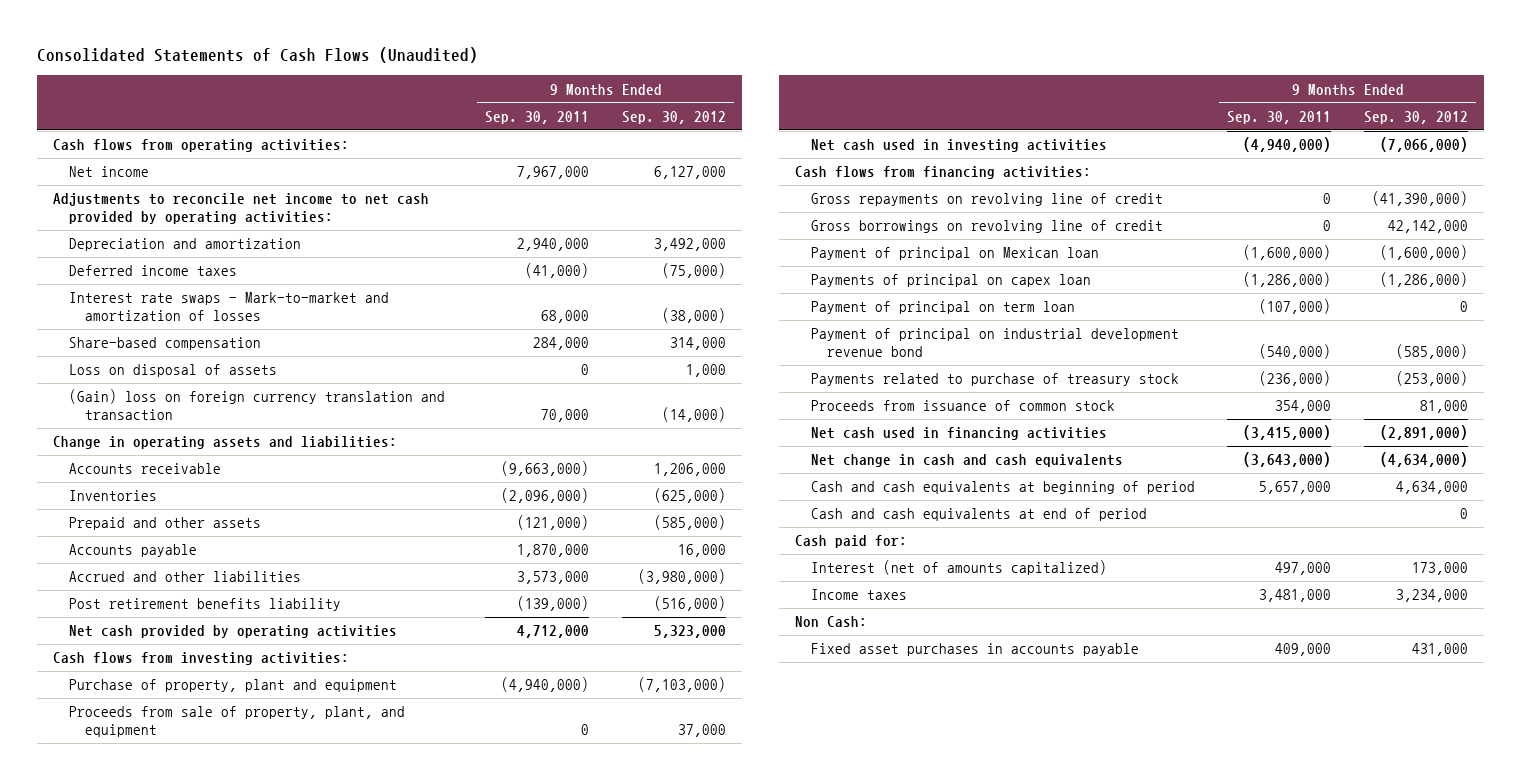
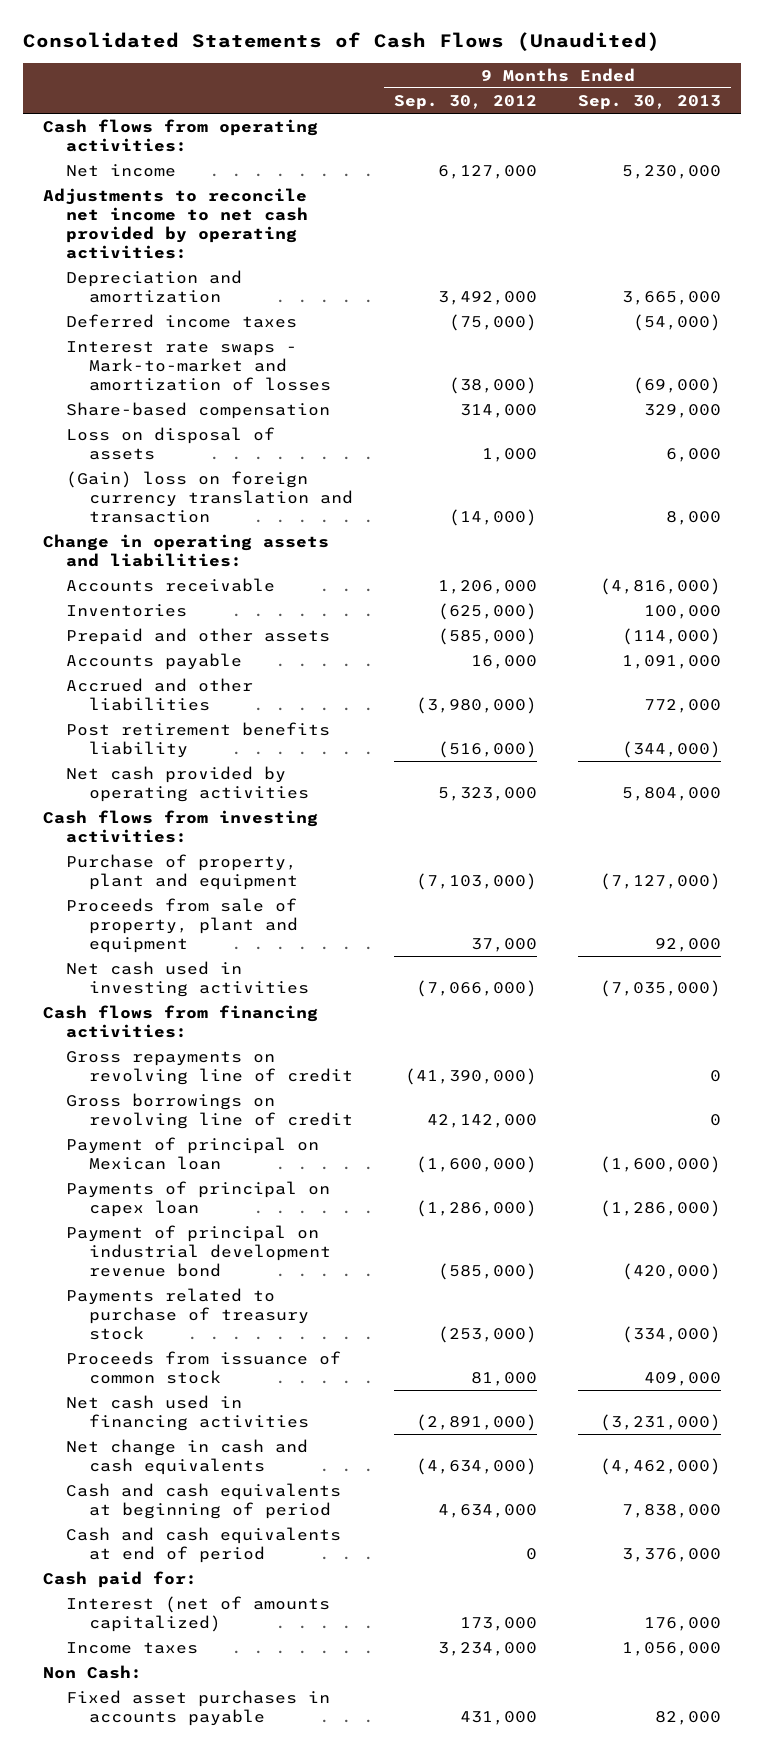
[485,110,590,124] Sep. 30, 2011 -> none
none -> [577,95,721,111] Sep. 30, 2013
[68,706,405,738] Proceeds from sale of property, plant, and equipment -> [66,898,299,953] Proceeds from sale of property, plant and equipment
[810,301,1075,315] Payment of principal on term loan -> none

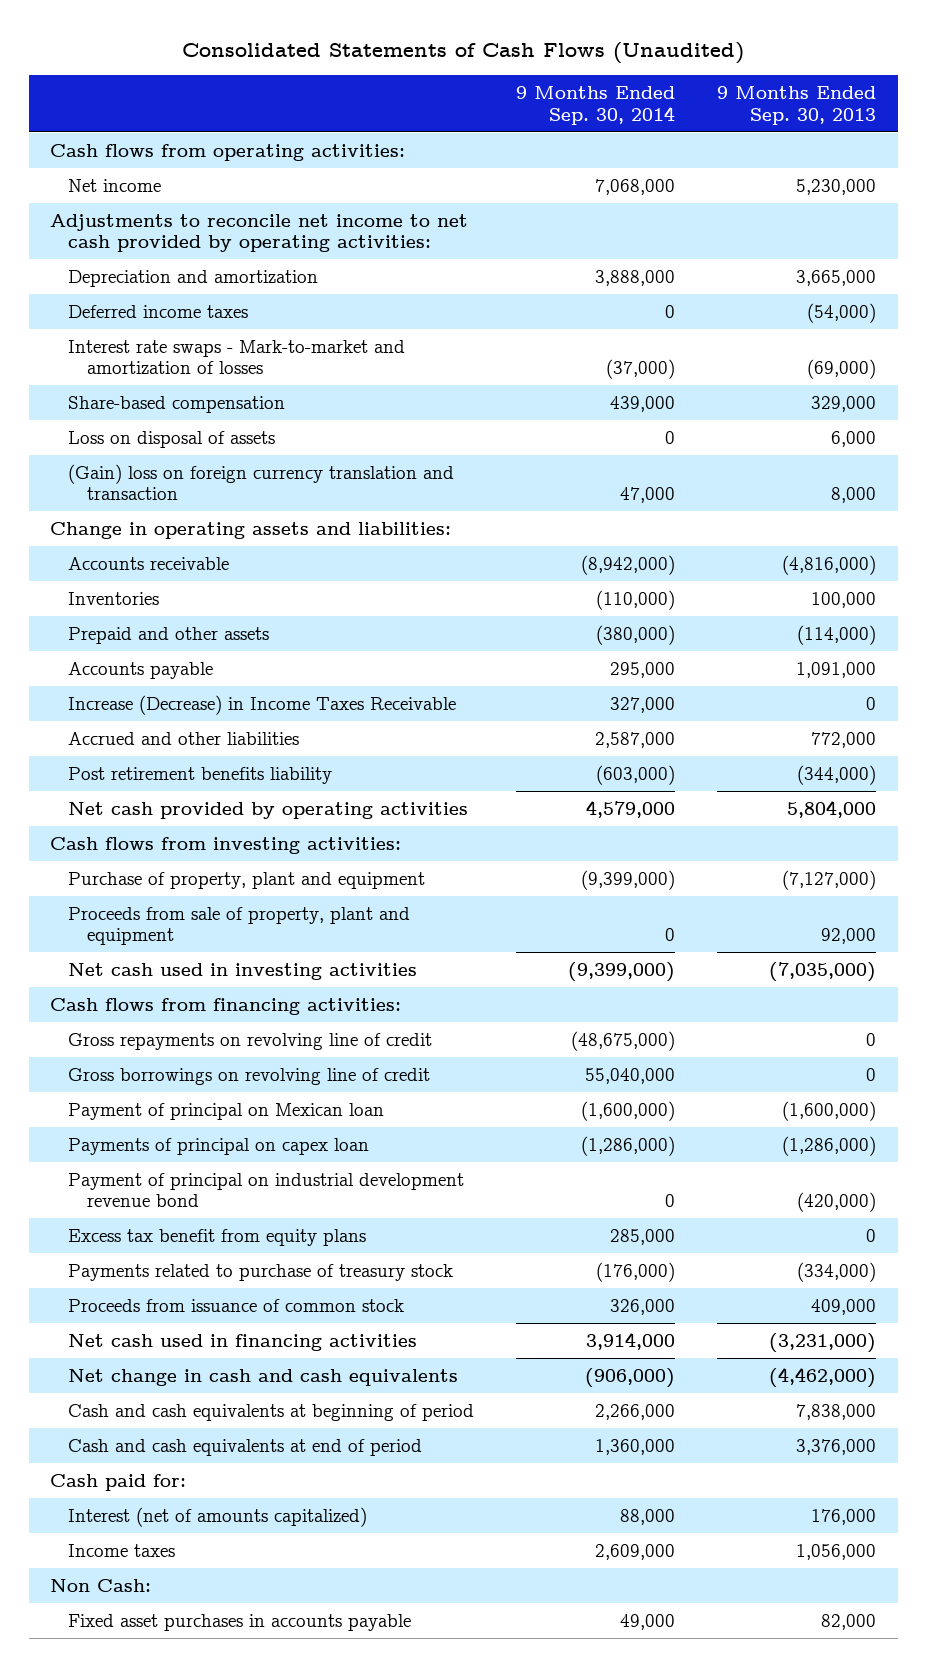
[394,95,538,111] Sep. 30, 2012 -> none
none -> [516,86,676,125] 9 Months Ended Sep. 30, 2014
none -> [68,694,457,715] Increase (Decrease) in Income Taxes Receivable
none -> [68,1228,367,1246] Excess tax benefit from equity plans

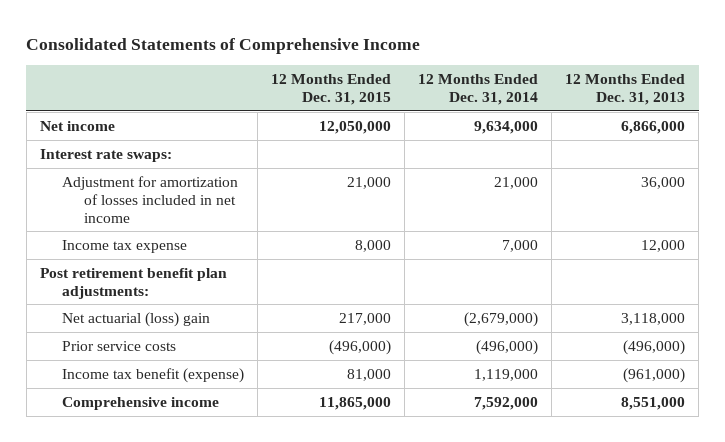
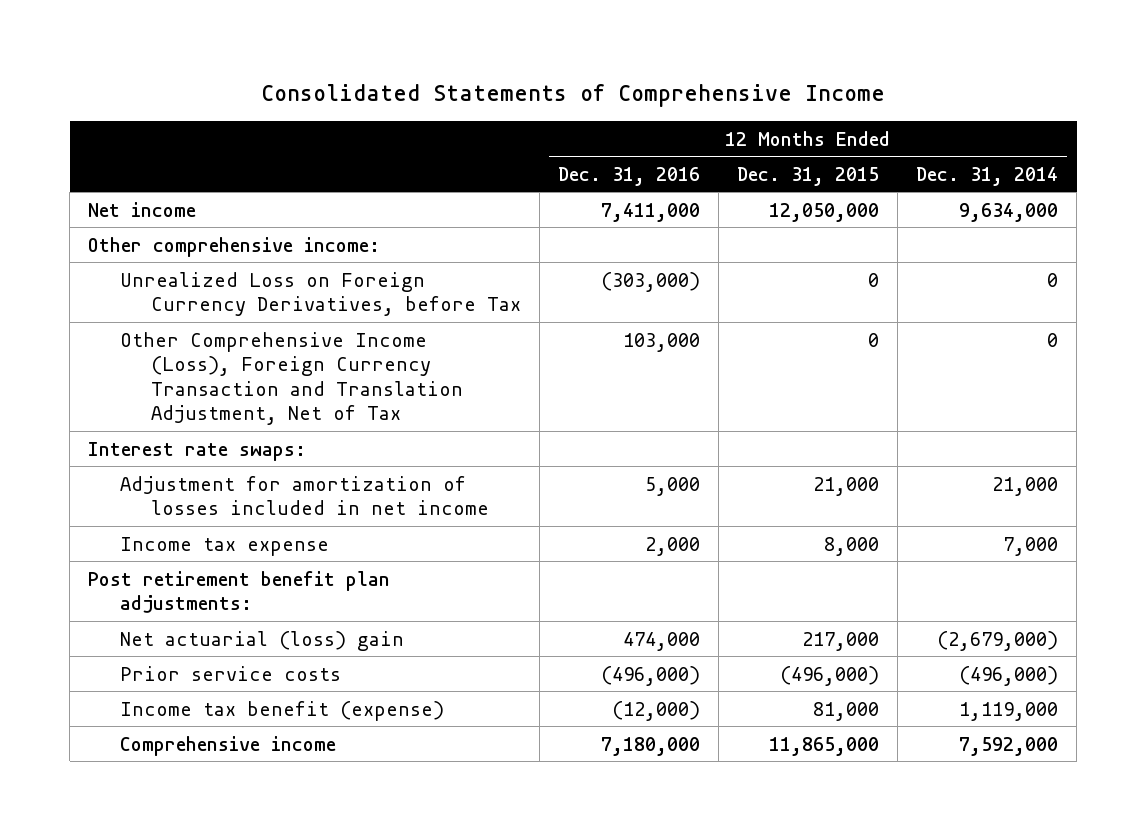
[565,74,686,106] 12 Months Ended Dec. 31, 2013 -> none
none -> [558,166,701,186] Dec. 31, 2016
none -> [88,236,381,257] Other comprehensive income:
none -> [119,271,521,317] Unrealized Loss on Foreign Currency Derivatives, before Tax
none -> [119,331,463,426] Other Comprehensive Income (Loss), Foreign Currency Transaction and Translation Adjustment, Net of Tax

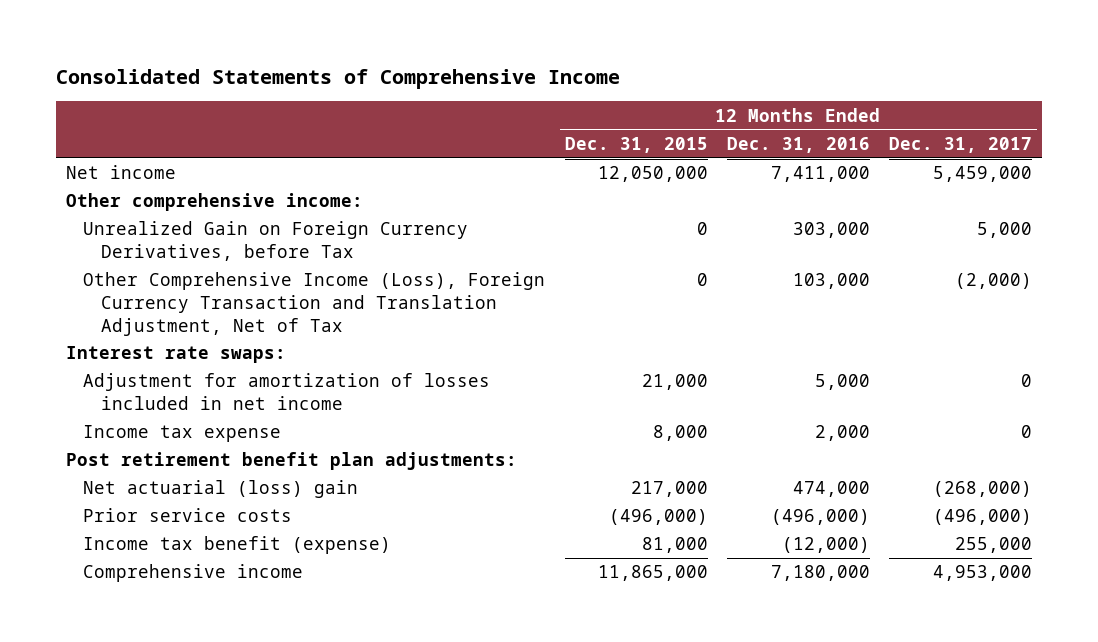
[916,166,1059,186] Dec. 31, 2014 -> none
none -> [889,136,1033,153] Dec. 31, 2017
[119,271,521,317] Unrealized Loss on Foreign Currency Derivatives, before Tax -> [83,221,469,262] Unrealized Gain on Foreign Currency Derivatives, before Tax
[601,271,701,292] (303,000) -> [792,222,870,239] 303,000

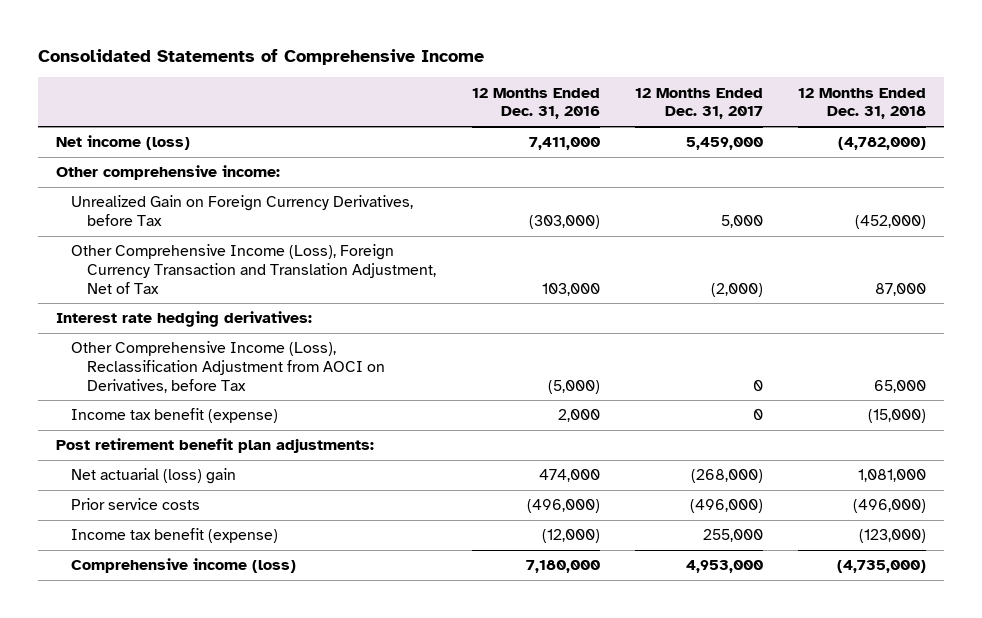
[564,136,708,153] Dec. 31, 2015 -> none
none -> [798,87,927,120] 12 Months Ended Dec. 31, 2018
[65,165,176,180] Net income -> [55,135,190,151] Net income (loss)
[792,222,870,239] 303,000 -> [528,214,600,229] (303,000)
[83,373,491,411] Adjustment for amortization of losses included in net income -> none
[65,346,286,364] Interest rate swaps: -> [55,311,312,328] Interest rate hedging derivatives:
none -> [71,341,386,393] Other Comprehensive Income (Loss), Reclassification Adjustment from AOCI on Derivatives, before Tax
[83,425,282,443] Income tax expense -> [71,408,279,424] Income tax benefit (expense)
[83,564,304,583] Comprehensive income -> [71,558,297,574] Comprehensive income (loss)

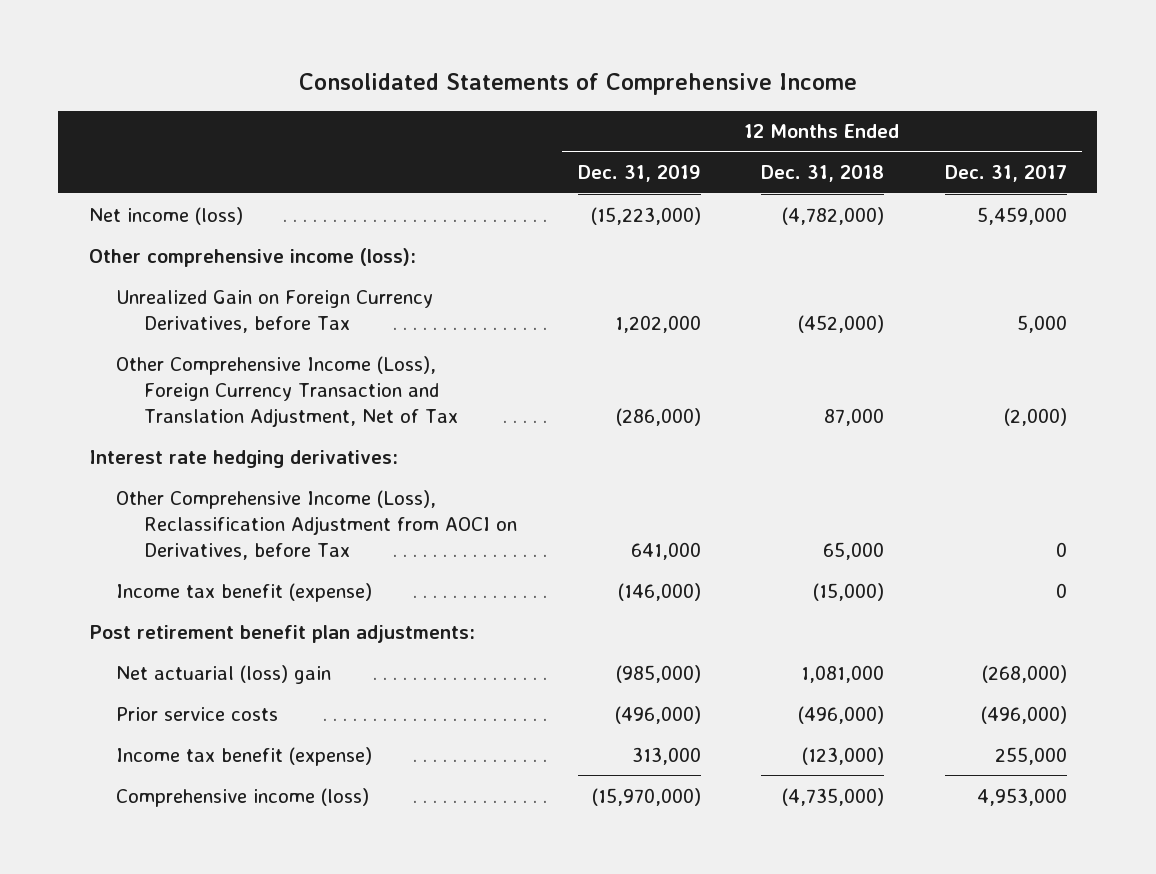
[471,87,600,120] 12 Months Ended Dec. 31, 2016 -> none
none -> [577,165,701,183] Dec. 31, 2019
[55,165,280,181] Other comprehensive income: -> [88,247,416,267] Other comprehensive income (loss):

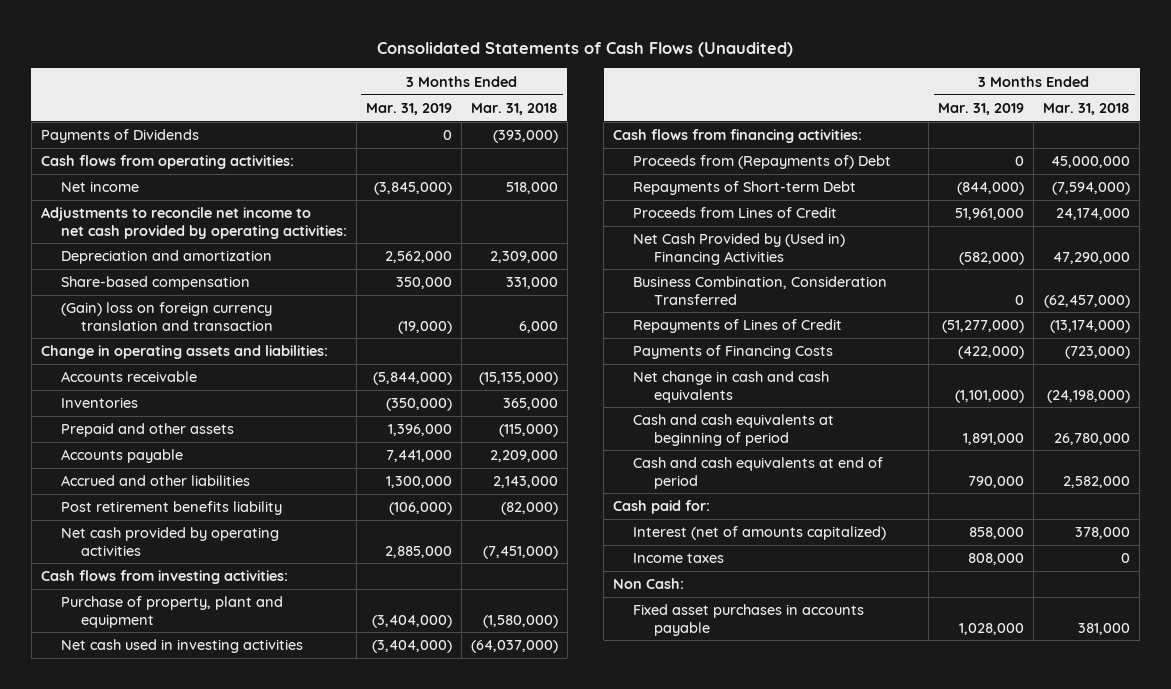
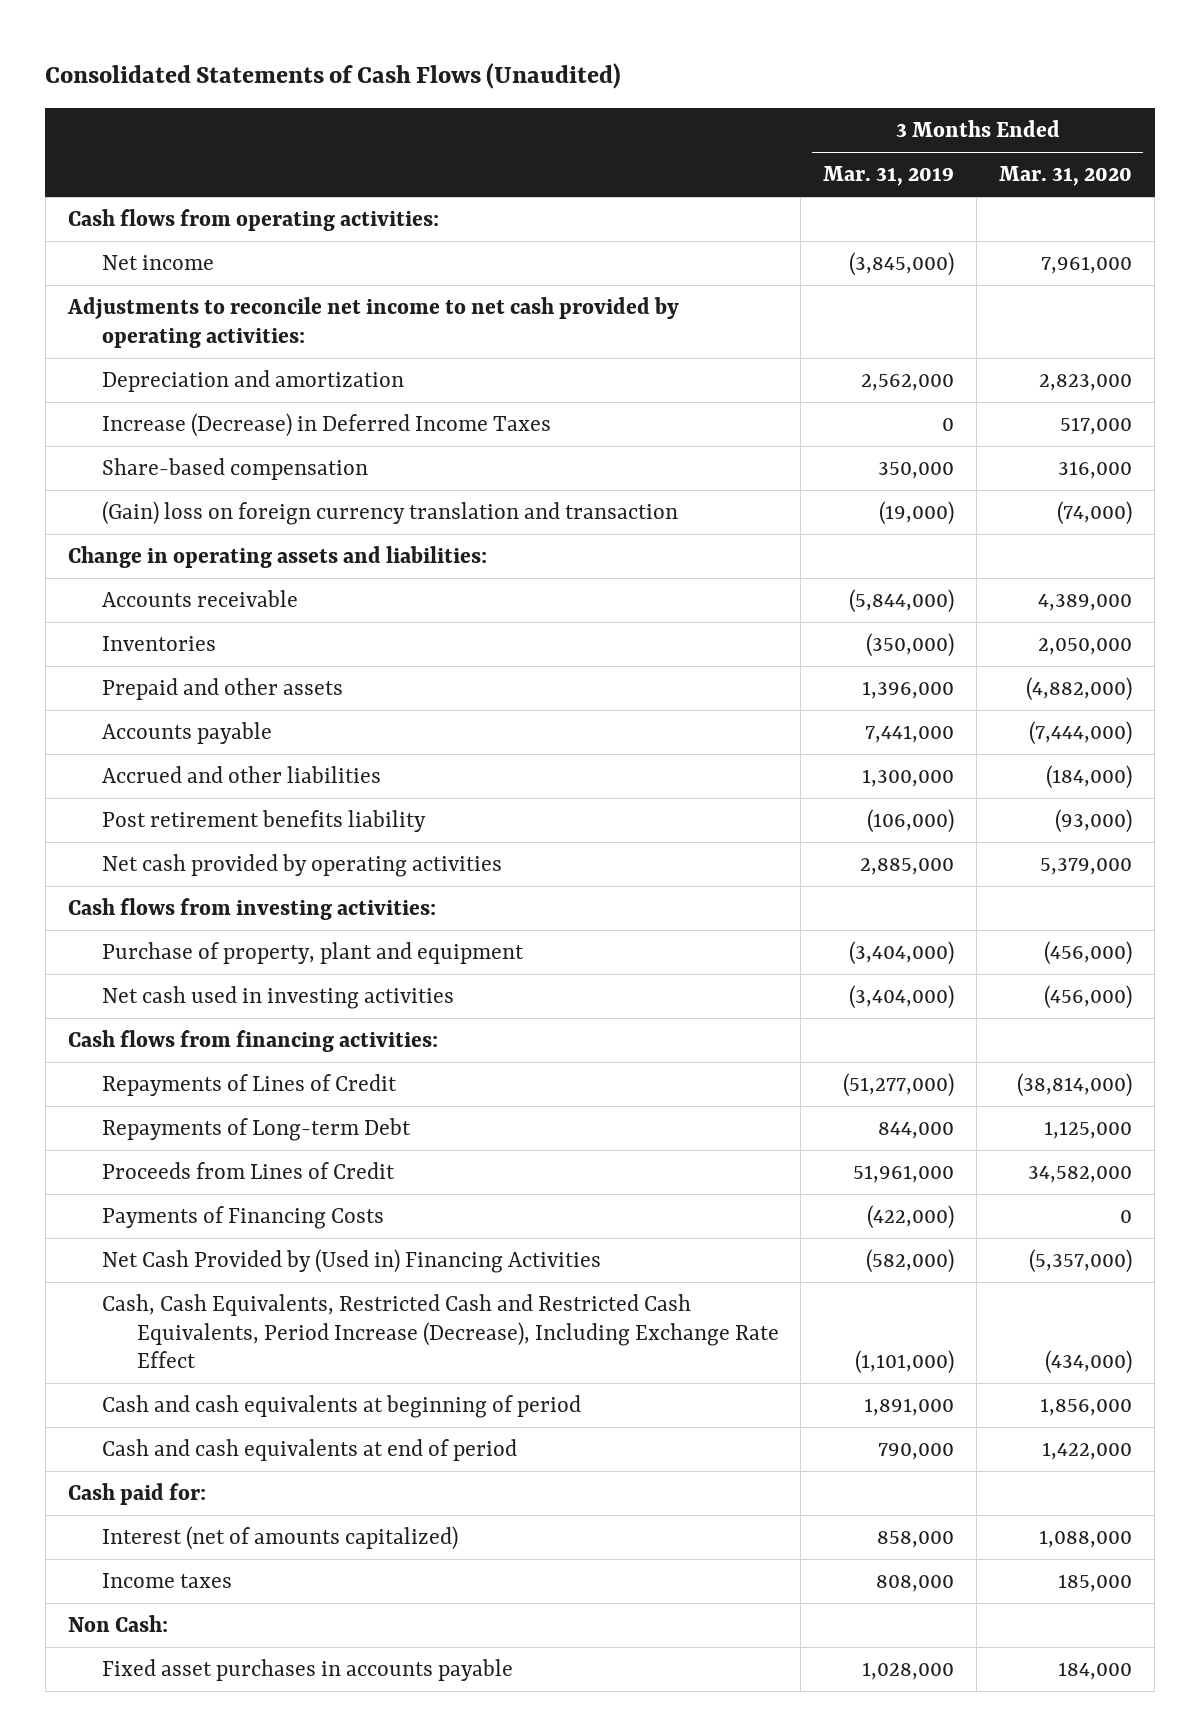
[470,102,558,115] Mar. 31, 2018 -> none
none -> [999,166,1133,187] Mar. 31, 2020
[40,129,199,144] Payments of Dividends -> none
none -> [102,413,552,438] Increase (Decrease) in Deferred Income Taxes
[633,155,892,170] Proceeds from (Repayments of) Debt -> none
[633,181,857,196] Repayments of Short-term Debt -> none
[633,276,888,305] Business Combination, Consideration Transferred -> none
none -> [102,1118,412,1142] Repayments of Long-term Debt
[633,207,838,219] Proceeds from Lines of Credit -> [102,1162,396,1180] Proceeds from Lines of Credit
[633,233,846,265] Net Cash Provided by (Used in) Financing Activities -> [102,1249,602,1274] Net Cash Provided by (Used in) Financing Activities
[633,371,830,403] Net change in cash and cash equivalents -> [102,1294,779,1369] Cash, Cash Equivalents, Restricted Cash and Restricted Cash Equivalents, Period Increase (Decrease), Including Exchange Rate Effect

